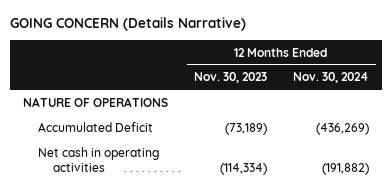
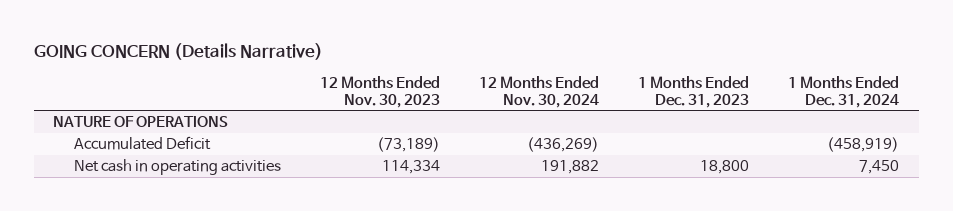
none -> [638,75,750,108] 1 Months Ended Dec. 31, 2023
none -> [788,75,900,108] 1 Months Ended Dec. 31, 2024
[219,162,267,175] (114,334) -> [382,160,441,175] 114,334
[321,162,369,175] (191,882) -> [541,160,600,175] 191,882

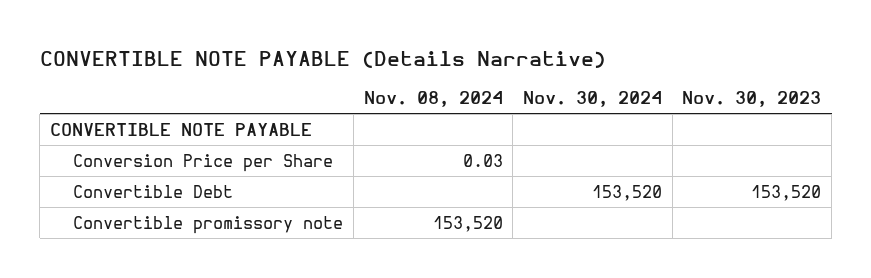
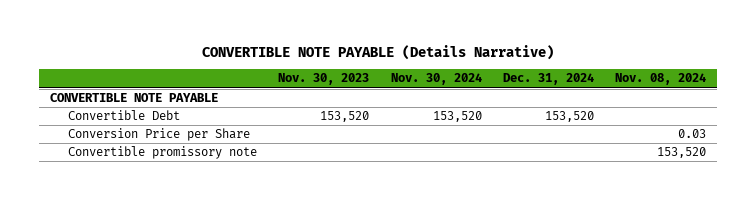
none -> [502,73,594,86] Dec. 31, 2024
[73,153,334,172] Conversion Price per Share -> [67,128,250,142] Conversion Price per Share

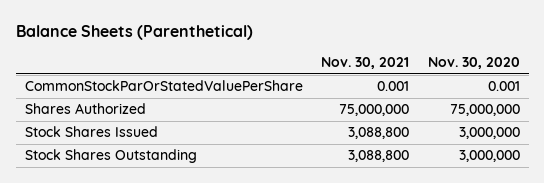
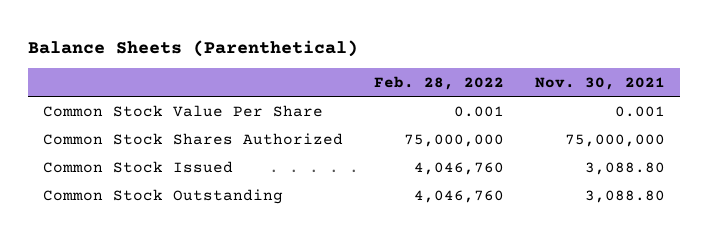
[427,57,520,70] Nov. 30, 2020 -> none
none -> [373,76,504,91] Feb. 28, 2022
[24,80,303,92] CommonStockParOrStatedValuePerShare -> [43,104,324,117] Common Stock Value Per Share
[24,103,146,115] Shares Authorized -> [43,132,344,145] Common Stock Shares Authorized
[24,126,158,138] Stock Shares Issued -> [43,160,234,173] Common Stock Issued
[348,127,410,140] 3,088,800 -> [584,161,665,175] 3,088.80
[24,149,197,164] Stock Shares Outstanding -> [43,188,284,204] Common Stock Outstanding
[348,150,410,163] 3,088,800 -> [584,189,665,203] 3,088.80

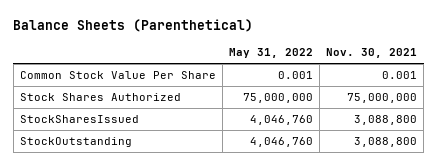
[373,76,504,91] Feb. 28, 2022 -> none
none -> [228,48,313,59] May 31, 2022
[43,160,234,173] Common Stock Issued -> none
[43,188,284,204] Common Stock Outstanding -> none
[43,132,344,145] Common Stock Shares Authorized -> [19,92,181,101] Stock Shares Authorized
none -> [19,114,139,123] StockSharesIssued
none -> [19,136,132,147] StockOutstanding

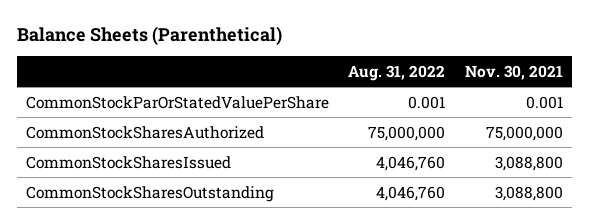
[228,48,313,59] May 31, 2022 -> none
none -> [348,65,446,82] Aug. 31, 2022
[19,70,216,79] Common Stock Value Per Share -> [26,95,330,109] CommonStockParOrStatedValuePerShare
[19,92,181,101] Stock Shares Authorized -> [26,125,265,139] CommonStockSharesAuthorized
[19,114,139,123] StockSharesIssued -> [26,155,232,169] CommonStockSharesIssued
[19,136,132,147] StockOutstanding -> [26,185,275,202] CommonStockSharesOutstanding

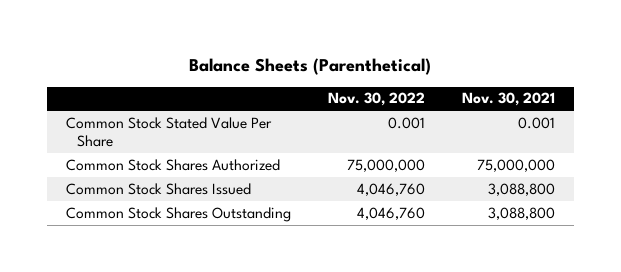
[348,65,446,82] Aug. 31, 2022 -> none
none -> [327,92,425,107] Nov. 30, 2022
[26,95,330,109] CommonStockParOrStatedValuePerShare -> [65,116,272,148] Common Stock Stated Value Per Share
[26,125,265,139] CommonStockSharesAuthorized -> [65,158,280,171] Common Stock Shares Authorized
[26,155,232,169] CommonStockSharesIssued -> [65,182,251,195] Common Stock Shares Issued
[26,185,275,202] CommonStockSharesOutstanding -> [65,206,291,222] Common Stock Shares Outstanding

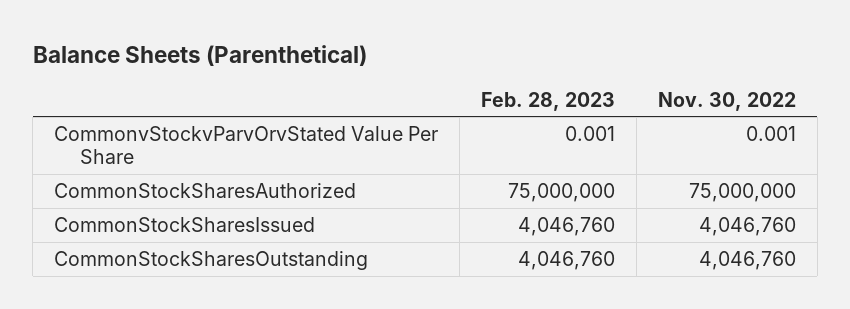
[462,92,556,107] Nov. 30, 2021 -> none
none -> [481,91,616,111] Feb. 28, 2023
[65,116,272,148] Common Stock Stated Value Per Share -> [54,126,439,165] CommonvStockvParvOrvStated Value Per Share
[65,158,280,171] Common Stock Shares Authorized -> [54,183,357,199] CommonStockSharesAuthorized
[65,182,251,195] Common Stock Shares Issued -> [54,217,316,233] CommonStockSharesIssued
[65,206,291,222] Common Stock Shares Outstanding -> [54,251,369,271] CommonStockSharesOutstanding

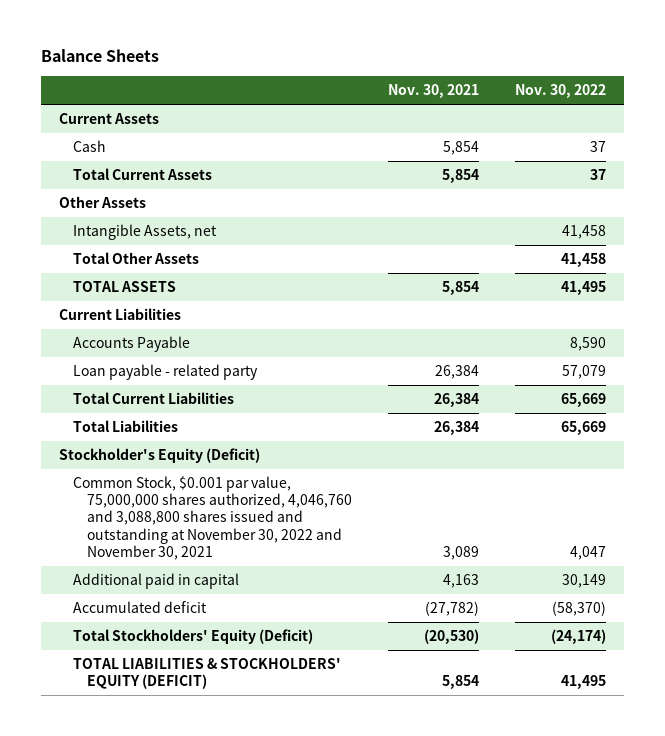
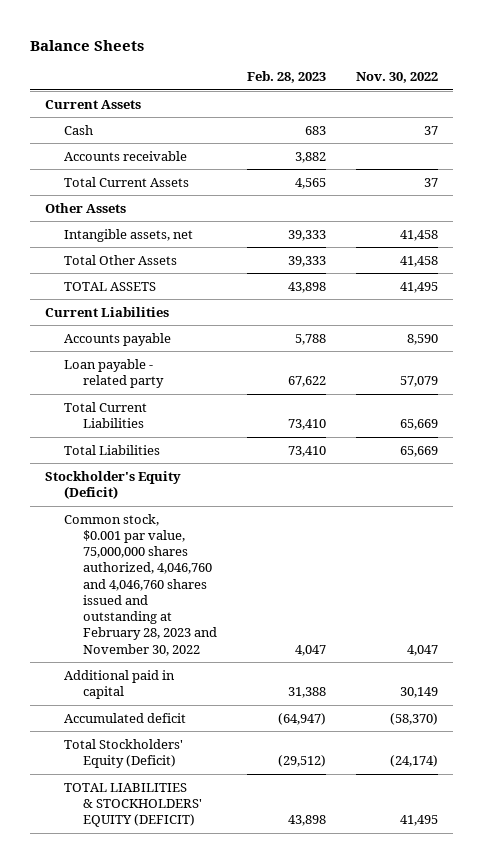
[388,84,480,99] Nov. 30, 2021 -> none
none -> [246,71,326,84] Feb. 28, 2023
none -> [64,150,188,161] Accounts receivable
[72,224,217,241] Intangible Assets, net -> [64,228,194,242] Intangible assets, net
[72,336,190,353] Accounts Payable -> [64,332,172,346] Accounts payable
[72,476,352,560] Common Stock, $0.001 par value, 75,000,000 shares authorized, 4,046,760 and 3,088,800 shares issued and outstanding at November 30, 2022 and November 30, 2021 -> [64,513,217,656] Common stock, $0.001 par value, 75,000,000 shares authorized, 4,046,760 and 4,046,760 shares issued and outstanding at February 28, 2023 and November 30, 2022

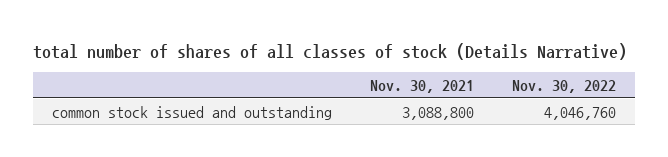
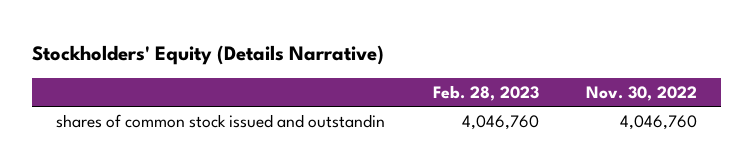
[32,42,627,60] total number of shares of all classes of stock (Details Narrative) -> [32,45,385,66] Stockholders' Equity (Details Narrative)
[369,80,474,94] Nov. 30, 2021 -> none
none -> [432,84,539,101] Feb. 28, 2023
[51,105,332,120] common stock issued and outstanding -> [56,114,386,129] shares of common stock issued and outstandin

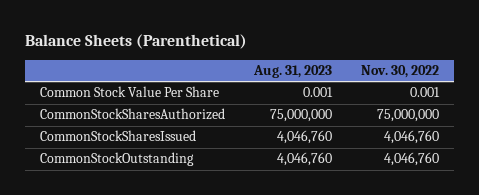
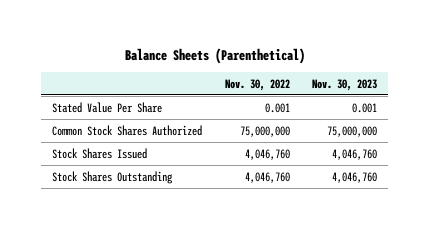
[253,65,333,79] Aug. 31, 2023 -> none
none -> [311,78,377,91] Nov. 30, 2023
[39,86,219,98] Common Stock Value Per Share -> [52,101,163,113] Stated Value Per Share
[39,108,225,121] CommonStockSharesAuthorized -> [52,124,203,136] Common Stock Shares Authorized
[39,130,196,142] CommonStockSharesIssued -> [52,147,148,159] Stock Shares Issued
[39,152,194,167] CommonStockOutstanding -> [52,170,174,184] Stock Shares Outstanding

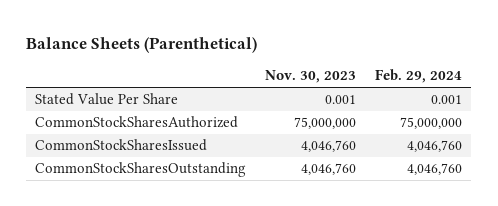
[224,78,290,91] Nov. 30, 2022 -> none
none -> [375,69,463,84] Feb. 29, 2024
[52,124,203,136] Common Stock Shares Authorized -> [35,116,239,129] CommonStockSharesAuthorized
[52,147,148,159] Stock Shares Issued -> [35,139,208,152] CommonStockSharesIssued
[52,170,174,184] Stock Shares Outstanding -> [35,162,247,178] CommonStockSharesOutstanding

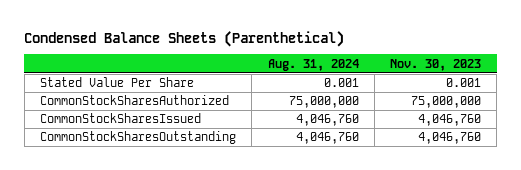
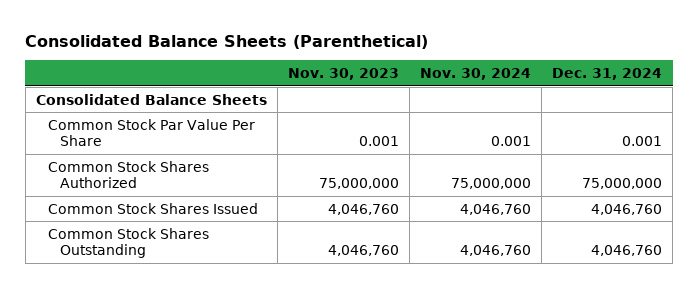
[24,30,345,47] Condensed Balance Sheets (Parenthetical) -> [25,34,429,49] Consolidated Balance Sheets (Parenthetical)
[267,58,359,71] Aug. 31, 2024 -> none
none -> [419,68,531,81] Nov. 30, 2024
none -> [552,68,663,81] Dec. 31, 2024
none -> [35,93,267,105] Consolidated Balance Sheets
[39,77,194,88] Stated Value Per Share -> [47,118,255,146] Common Stock Par Value Per Share
[39,95,229,106] CommonStockSharesAuthorized -> [47,160,209,188] Common Stock Shares Authorized
[39,113,201,124] CommonStockSharesIssued -> [47,202,258,214] Common Stock Shares Issued
[39,131,236,145] CommonStockSharesOutstanding -> [47,227,209,258] Common Stock Shares Outstanding

